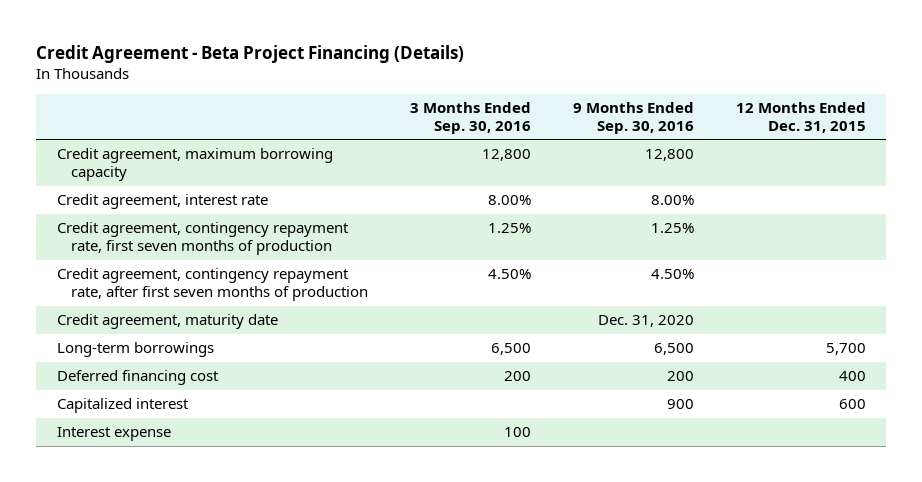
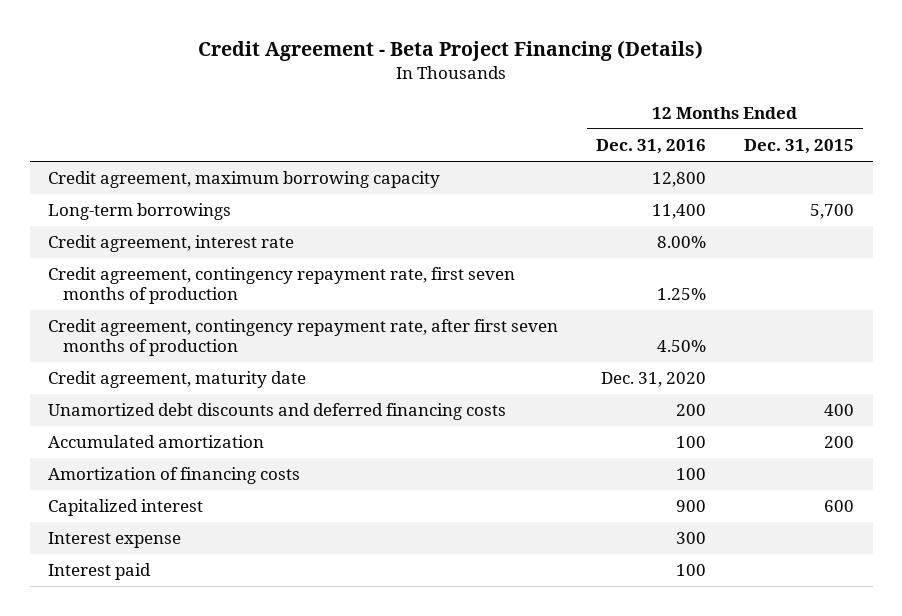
[409,101,531,134] 3 Months Ended Sep. 30, 2016 -> none
[572,101,694,134] 9 Months Ended Sep. 30, 2016 -> none
none -> [596,139,707,155] Dec. 31, 2016
[56,342,214,358] Long-term borrowings -> [48,203,232,221] Long-term borrowings
[56,370,219,386] Deferred financing cost -> none
none -> [48,403,507,421] Unamortized debt discounts and deferred financing costs
none -> [48,435,265,449] Accumulated amortization
none -> [48,467,301,485] Amortization of financing costs
none -> [48,563,152,581] Interest paid

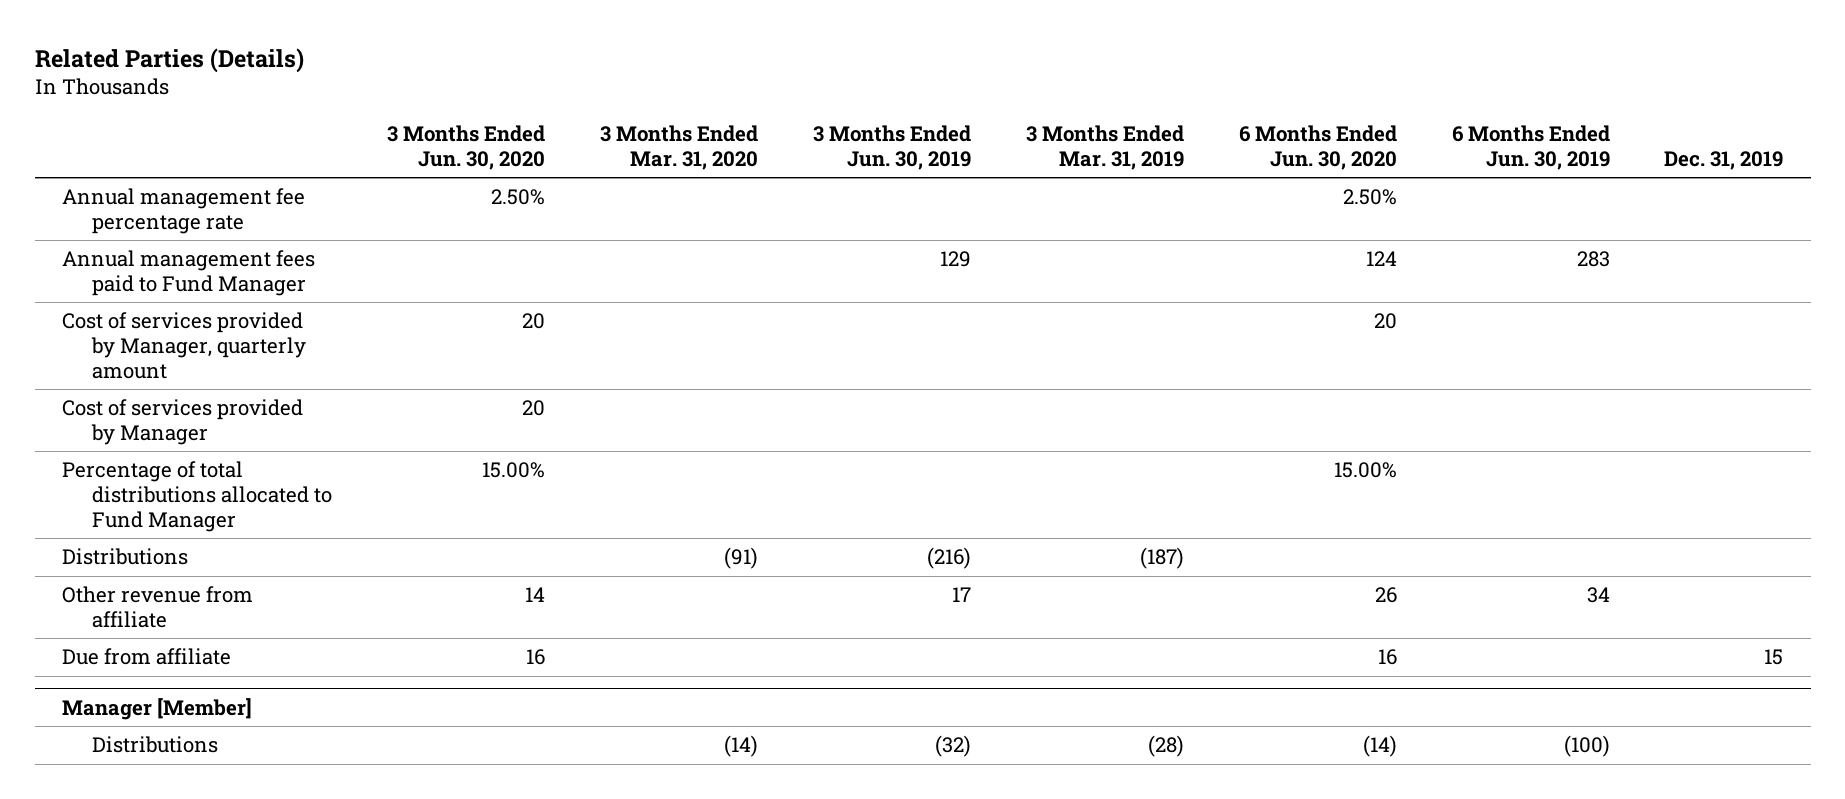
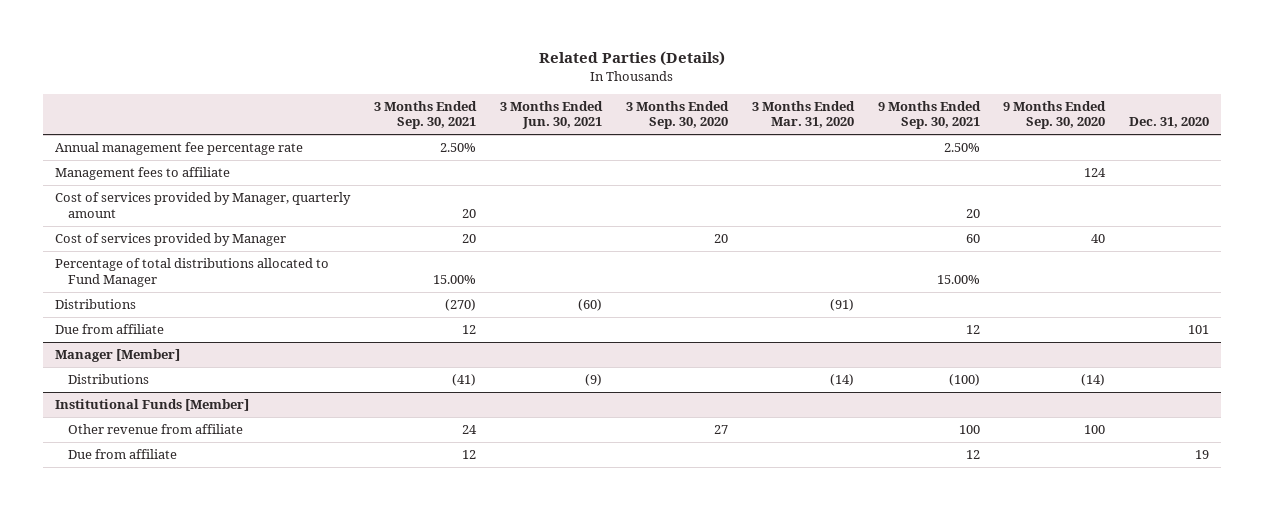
[387,125,546,171] 3 Months Ended Jun. 30, 2020 -> none
[812,125,971,171] 3 Months Ended Jun. 30, 2019 -> none
[1025,125,1184,171] 3 Months Ended Mar. 31, 2019 -> none
[1238,125,1397,171] 6 Months Ended Jun. 30, 2020 -> none
[1451,125,1610,171] 6 Months Ended Jun. 30, 2019 -> none
[1664,151,1784,171] Dec. 31, 2019 -> none
none -> [373,100,477,130] 3 Months Ended Sep. 30, 2021
none -> [499,100,603,130] 3 Months Ended Jun. 30, 2021
none -> [625,100,729,130] 3 Months Ended Sep. 30, 2020
none -> [877,100,981,130] 9 Months Ended Sep. 30, 2021
none -> [1003,100,1107,130] 9 Months Ended Sep. 30, 2020
none -> [1129,117,1210,129] Dec. 31, 2020
[62,250,316,296] Annual management fees paid to Fund Manager -> [54,167,230,181] Management fees to affiliate
[62,586,254,628] Other revenue from affiliate -> none
none -> [54,399,249,412] Institutional Funds [Member]
none -> [68,424,244,435] Other revenue from affiliate
none -> [68,449,178,460] Due from affiliate

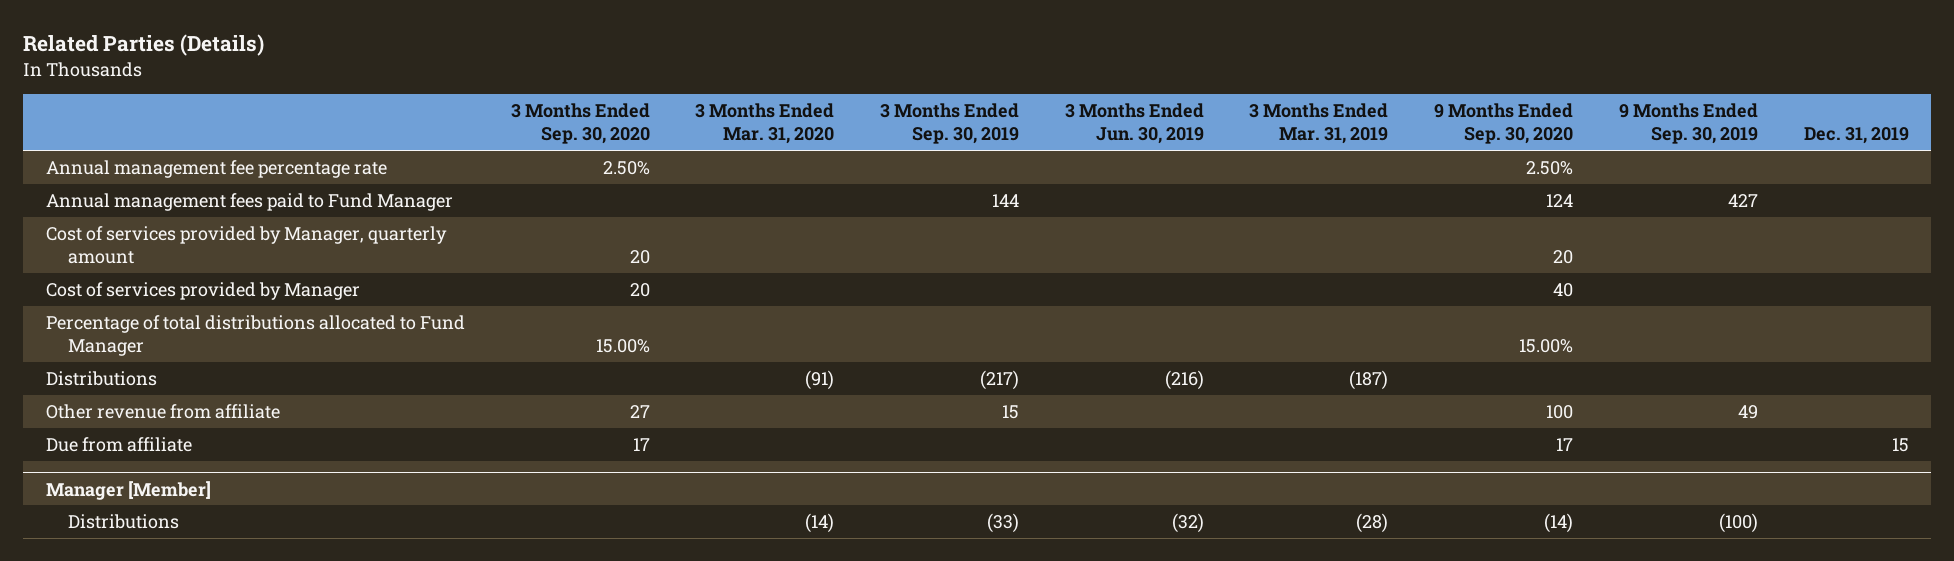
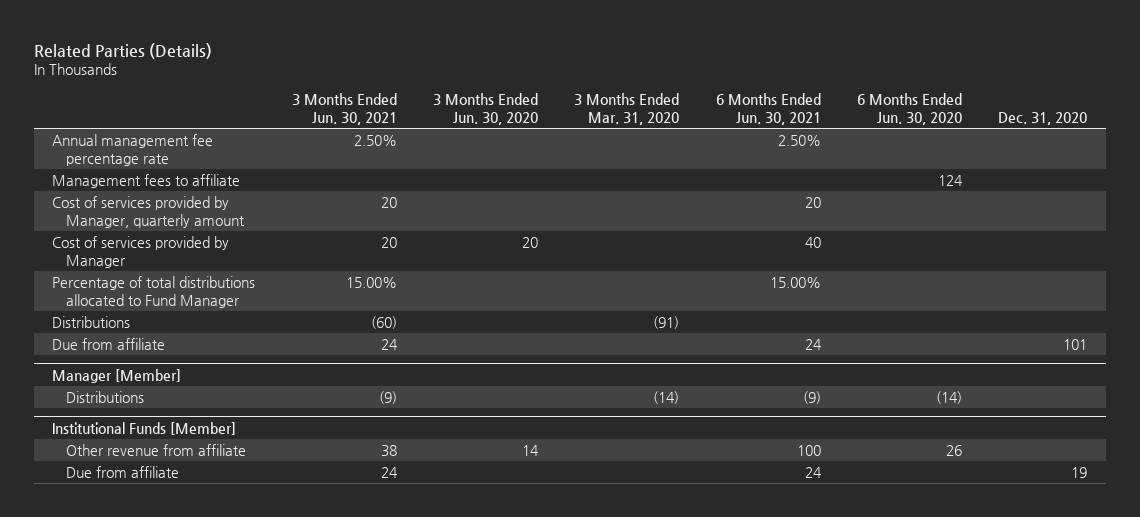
[510,102,650,145] 3 Months Ended Sep. 30, 2020 -> none
[879,102,1019,145] 3 Months Ended Sep. 30, 2019 -> none
[1064,102,1204,145] 3 Months Ended Jun. 30, 2019 -> none
[1249,102,1389,145] 3 Months Ended Mar. 31, 2019 -> none
[1434,102,1574,145] 9 Months Ended Sep. 30, 2020 -> none
[1618,102,1758,145] 9 Months Ended Sep. 30, 2019 -> none
[1803,127,1909,145] Dec. 31, 2019 -> none
none -> [291,93,397,125] 3 Months Ended Jun. 30, 2021
none -> [433,93,539,125] 3 Months Ended Jun. 30, 2020
none -> [715,93,821,125] 6 Months Ended Jun. 30, 2021
none -> [857,93,963,125] 6 Months Ended Jun. 30, 2020
none -> [998,111,1088,125] Dec. 31, 2020
[45,192,453,211] Annual management fees paid to Fund Manager -> [52,174,241,189] Management fees to affiliate
[45,403,280,419] Other revenue from affiliate -> none
none -> [52,421,237,435] Institutional Funds [Member]
none -> [65,444,246,457] Other revenue from affiliate
none -> [65,466,179,479] Due from affiliate

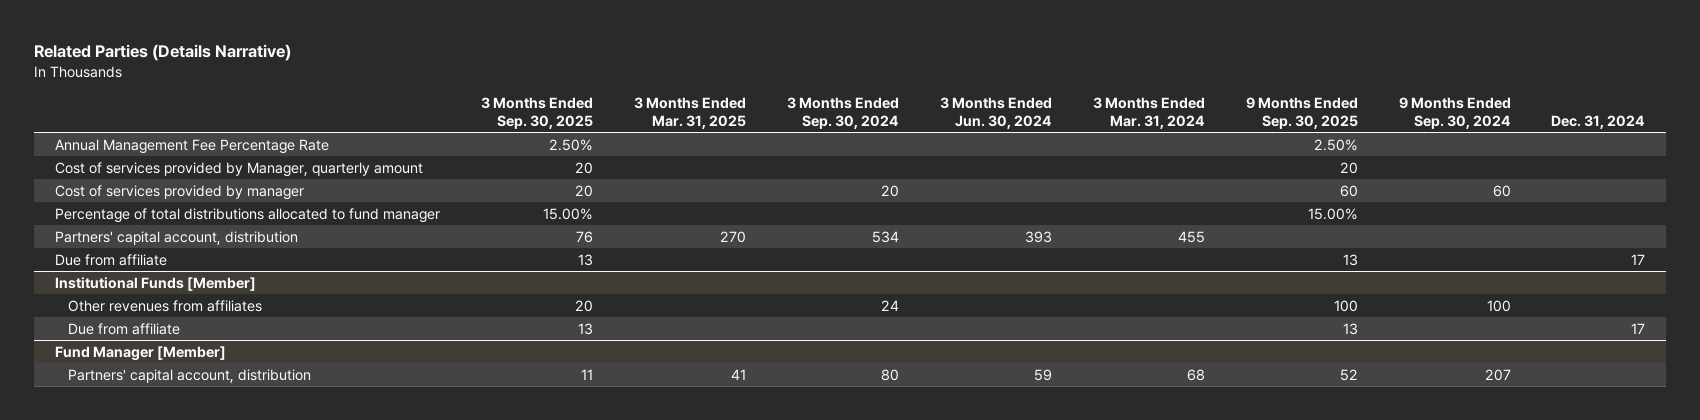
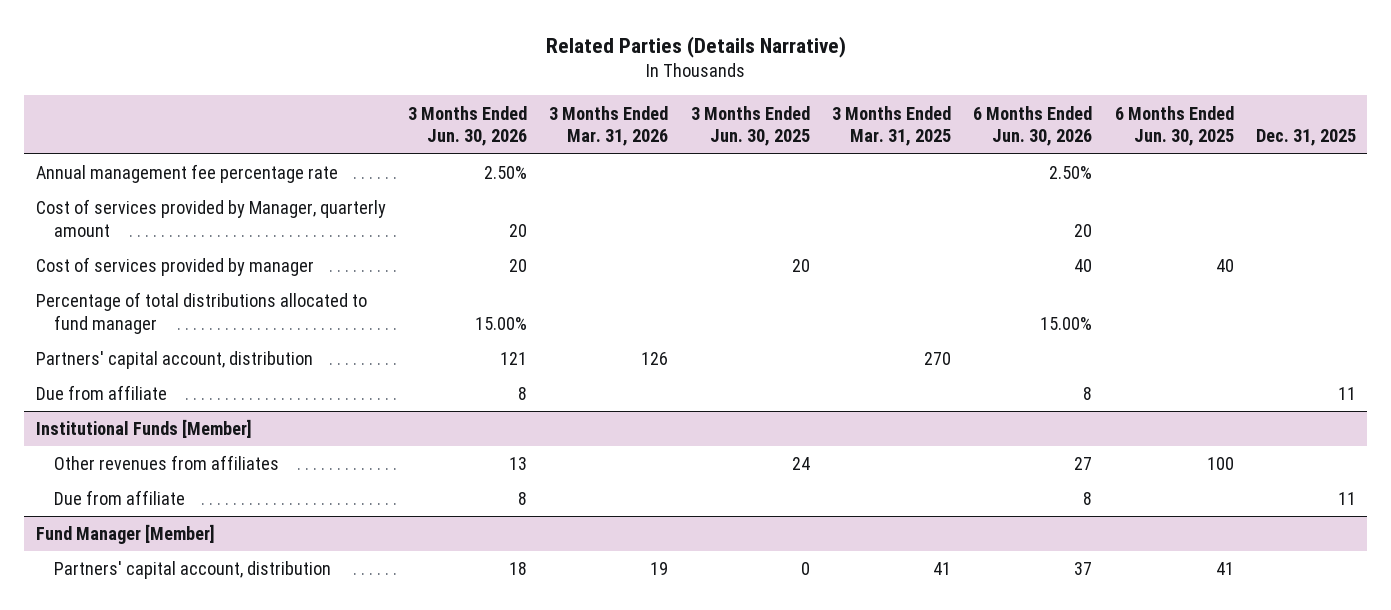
[480,96,593,129] 3 Months Ended Sep. 30, 2025 -> none
[786,96,899,129] 3 Months Ended Sep. 30, 2024 -> none
[939,96,1052,129] 3 Months Ended Jun. 30, 2024 -> none
[1092,96,1205,129] 3 Months Ended Mar. 31, 2024 -> none
[1245,96,1358,129] 9 Months Ended Sep. 30, 2025 -> none
[1398,96,1511,129] 9 Months Ended Sep. 30, 2024 -> none
[1551,114,1646,129] Dec. 31, 2024 -> none
none -> [407,105,527,147] 3 Months Ended Jun. 30, 2026
none -> [549,105,669,147] 3 Months Ended Mar. 31, 2026
none -> [690,105,810,147] 3 Months Ended Jun. 30, 2025
none -> [973,105,1093,147] 6 Months Ended Jun. 30, 2026
none -> [1114,105,1234,147] 6 Months Ended Jun. 30, 2025
none -> [1255,129,1356,147] Dec. 31, 2025
[54,138,329,154] Annual Management Fee Percentage Rate -> [35,164,338,184] Annual management fee percentage rate

